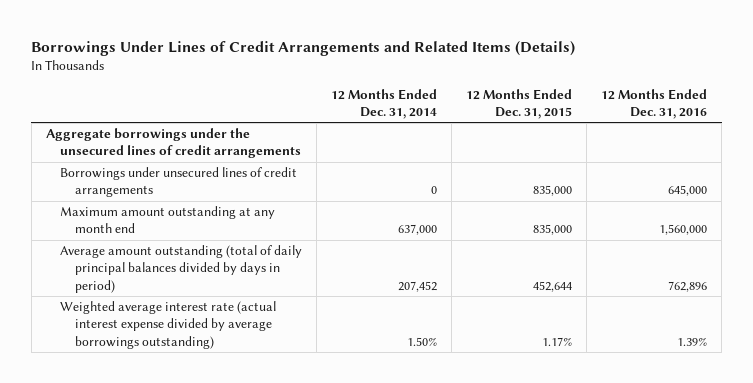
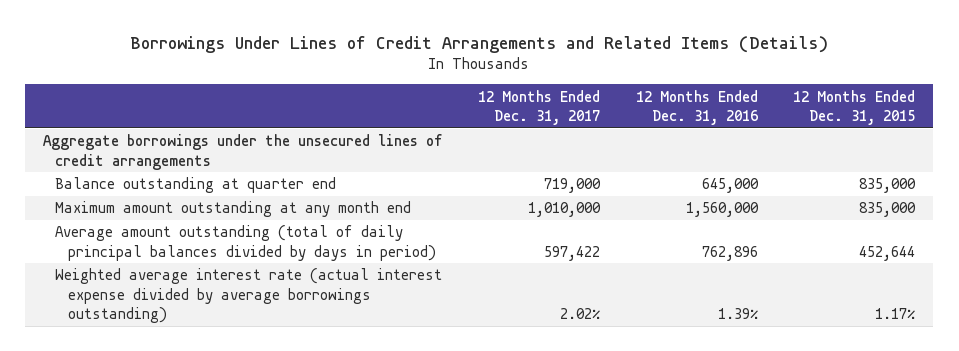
[331,88,438,119] 12 Months Ended Dec. 31, 2014 -> none
none -> [478,89,601,126] 12 Months Ended Dec. 31, 2017
[60,167,298,198] Borrowings under unsecured lines of credit arrangements -> [55,177,337,194] Balance outstanding at quarter end

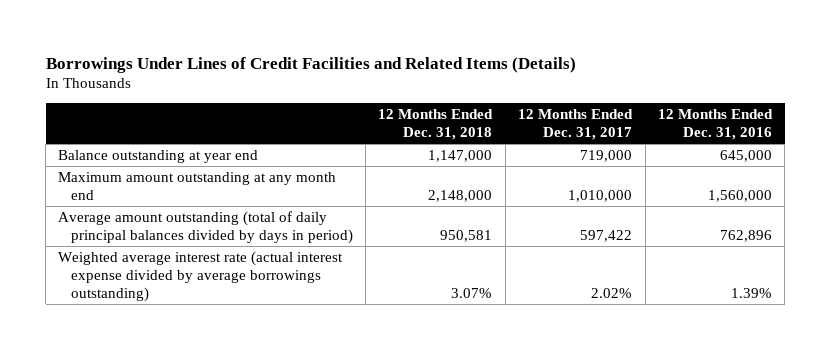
[130,35,829,53] Borrowings Under Lines of Credit Arrangements and Related Items (Details) -> [45,56,576,73] Borrowings Under Lines of Credit Facilities and Related Items (Details)
[793,89,916,126] 12 Months Ended Dec. 31, 2015 -> none
none -> [378,109,494,141] 12 Months Ended Dec. 31, 2018
[43,134,443,170] Aggregate borrowings under the unsecured lines of credit arrangements -> none
[55,177,337,194] Balance outstanding at quarter end -> [58,149,259,163] Balance outstanding at year end

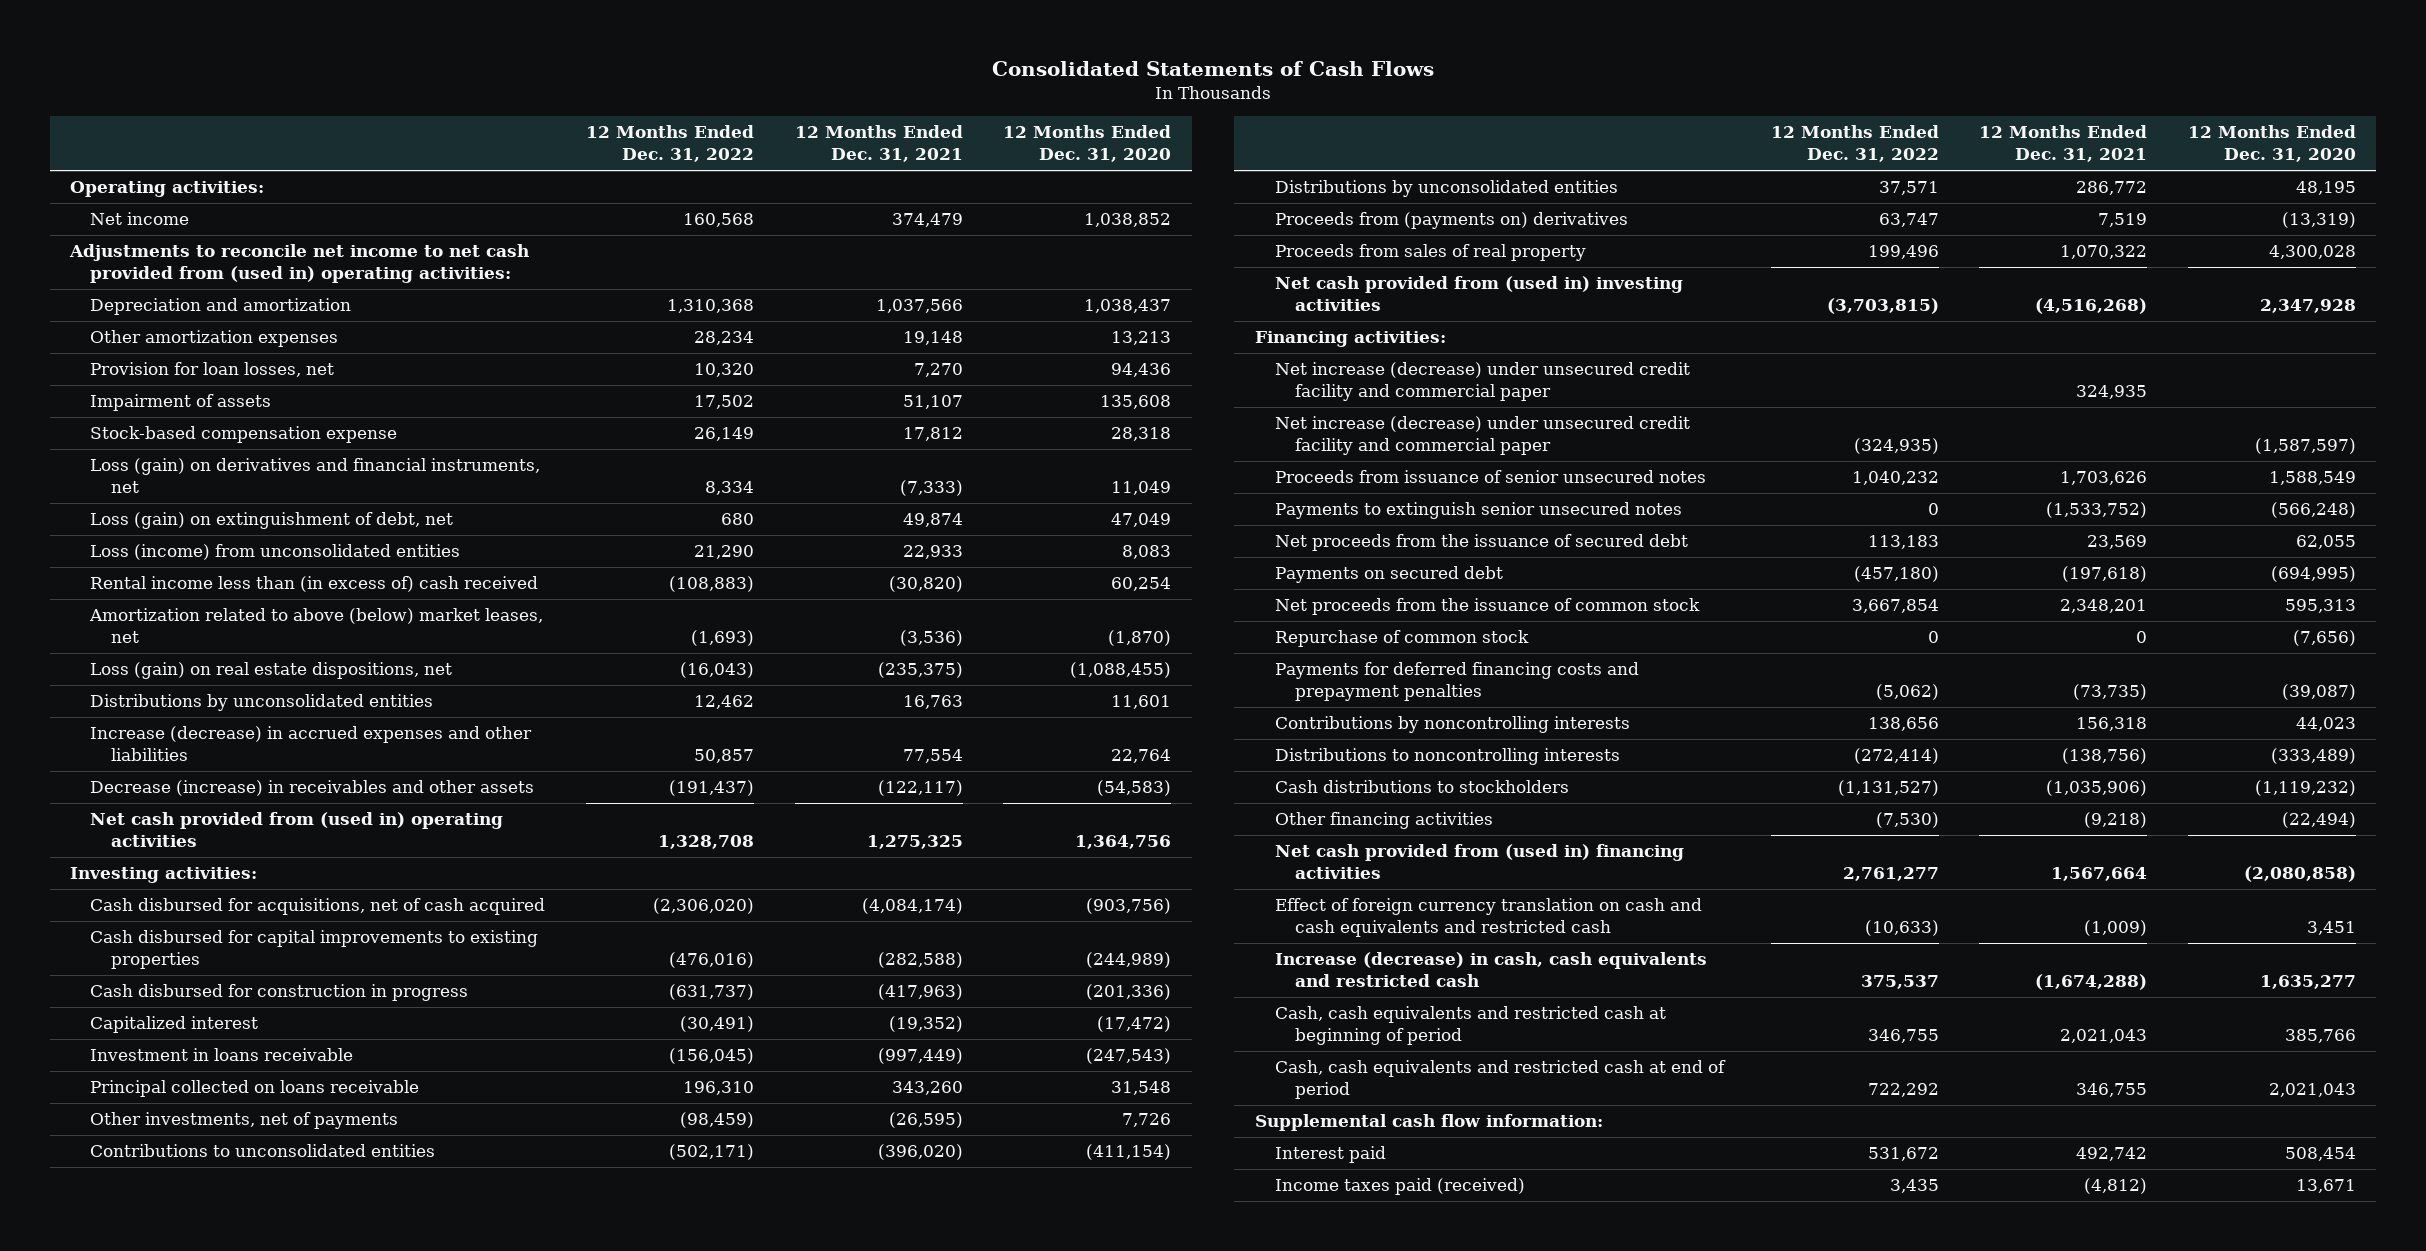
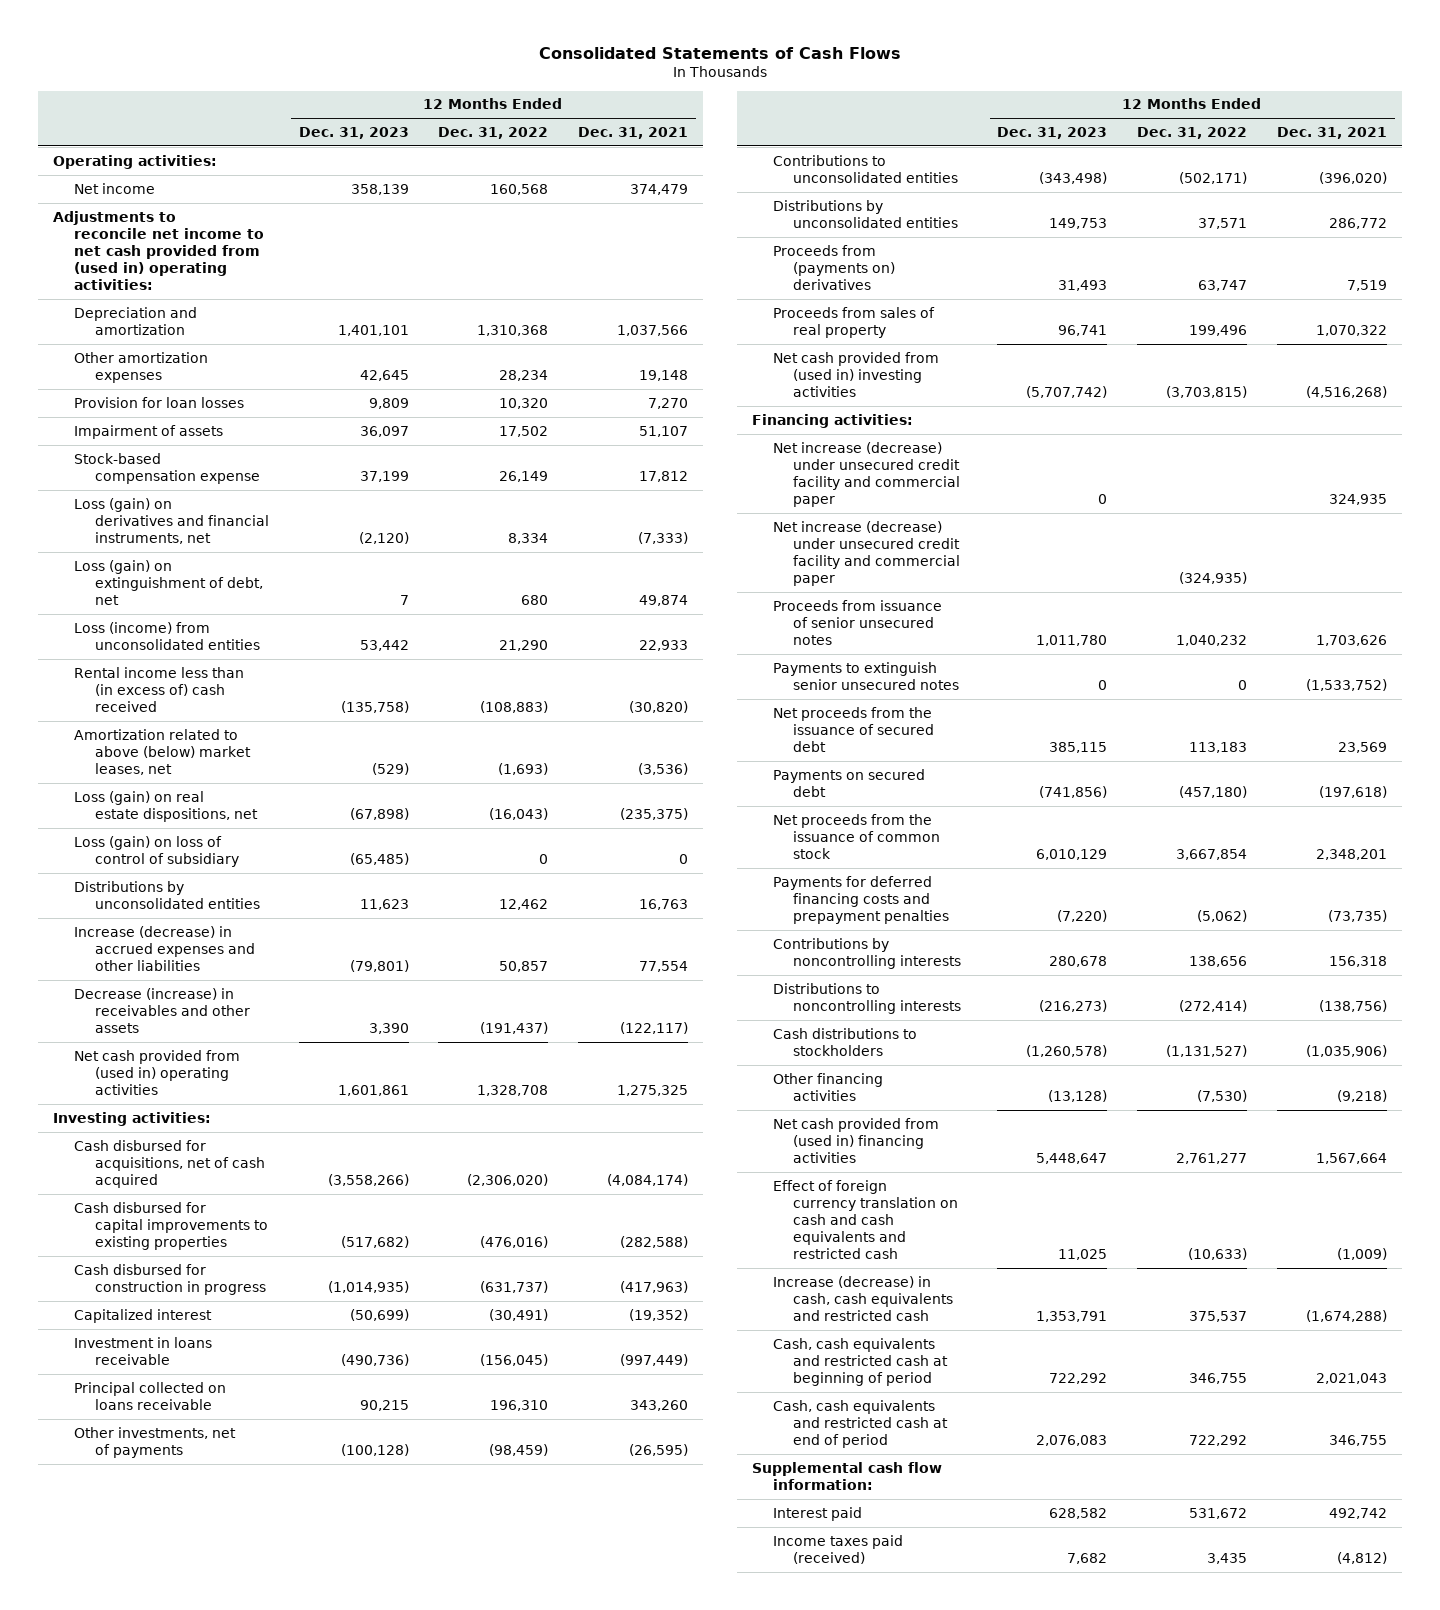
[1003,125,1172,163] 12 Months Ended Dec. 31, 2020 -> none
none -> [298,127,409,140] Dec. 31, 2023
[90,362,335,378] Provision for loan losses, net -> [73,396,244,408] Provision for loan losses
none -> [73,835,239,867] Loss (gain) on loss of control of subsidiary
[1275,630,1530,648] Repurchase of common stock -> none

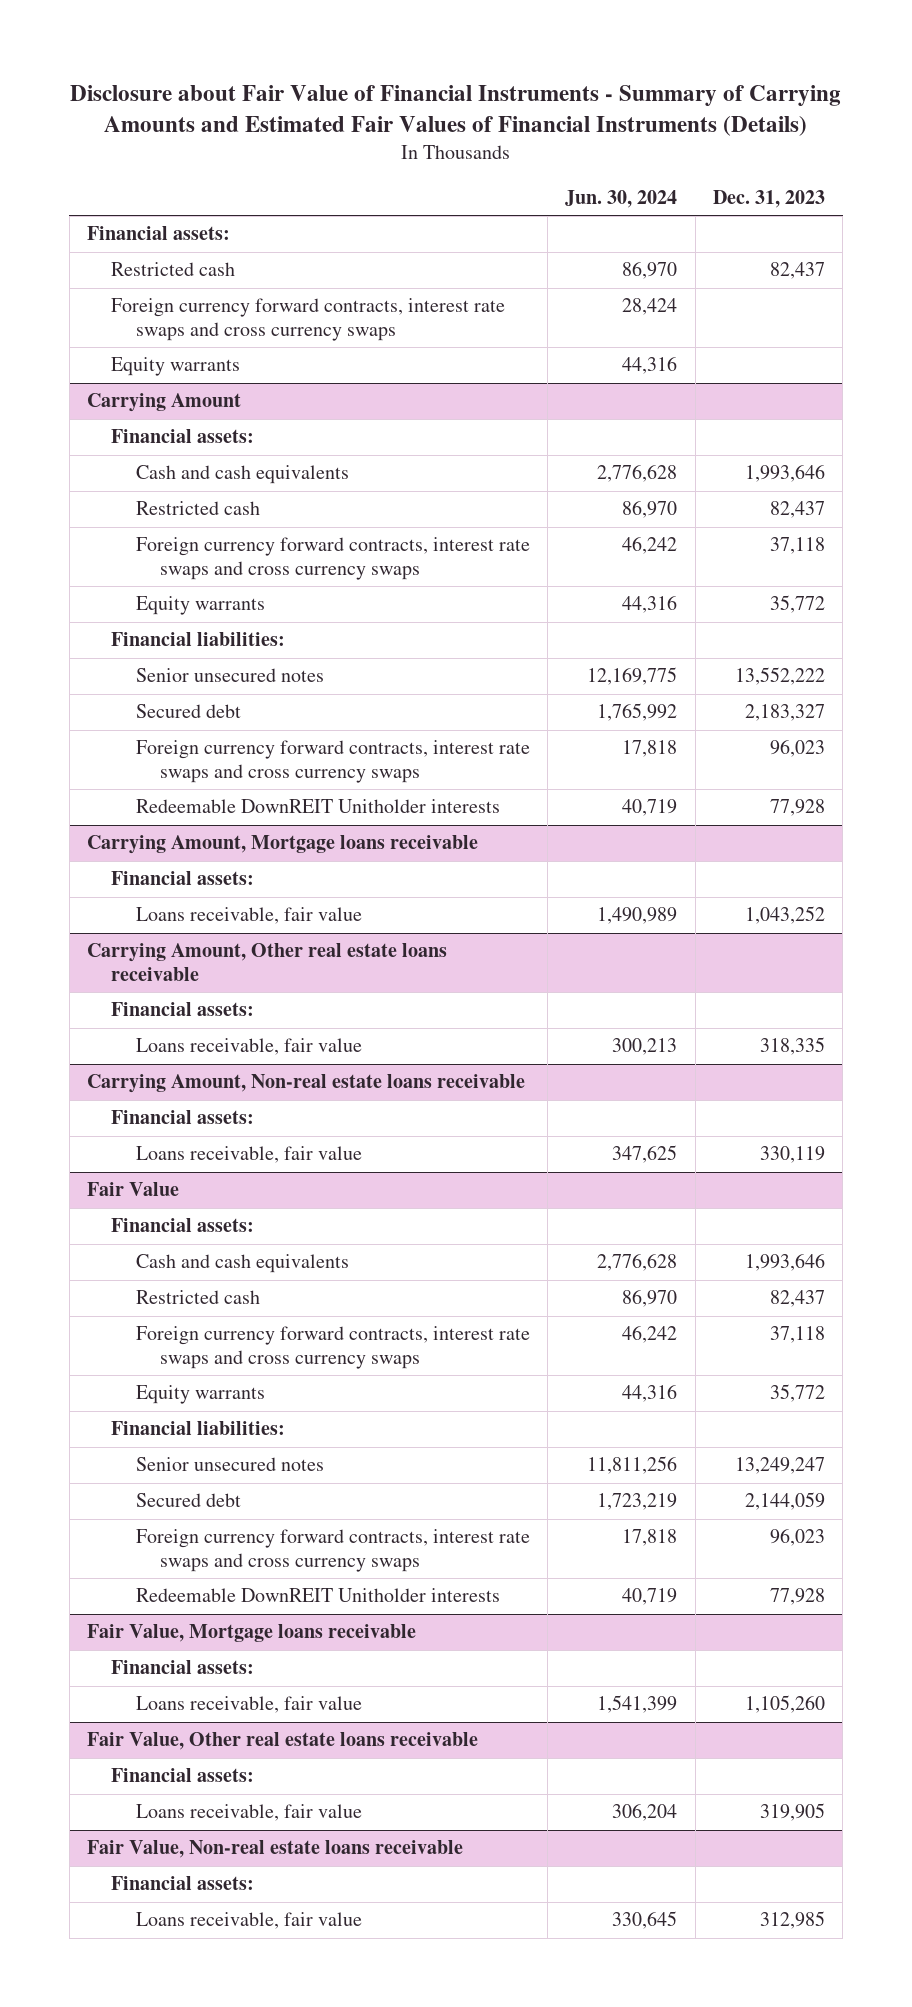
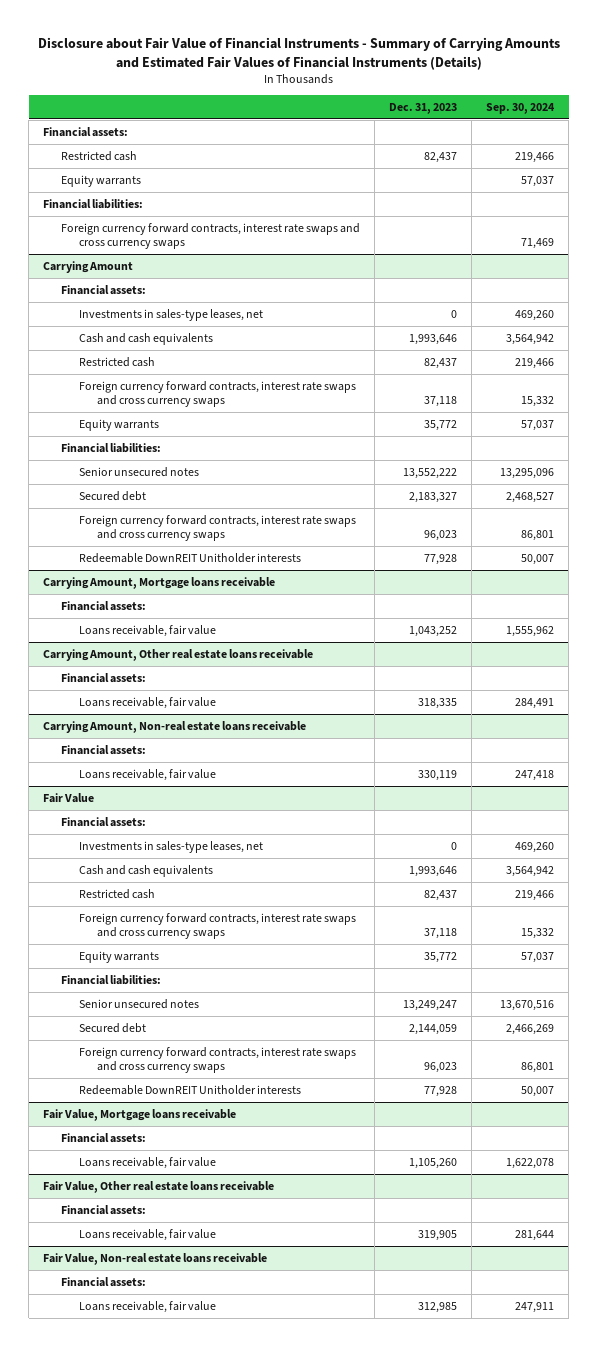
[565,189,678,208] Jun. 30, 2024 -> none
none -> [486,103,556,115] Sep. 30, 2024
none -> [43,198,144,209] Financial liabilities:
[111,298,506,342] Foreign currency forward contracts, interest rate swaps and cross currency swaps -> [61,222,361,250] Foreign currency forward contracts, interest rate swaps and cross currency swaps
none -> [78,308,263,321] Investments in sales-type leases, net
none -> [78,840,263,853] Investments in sales-type leases, net

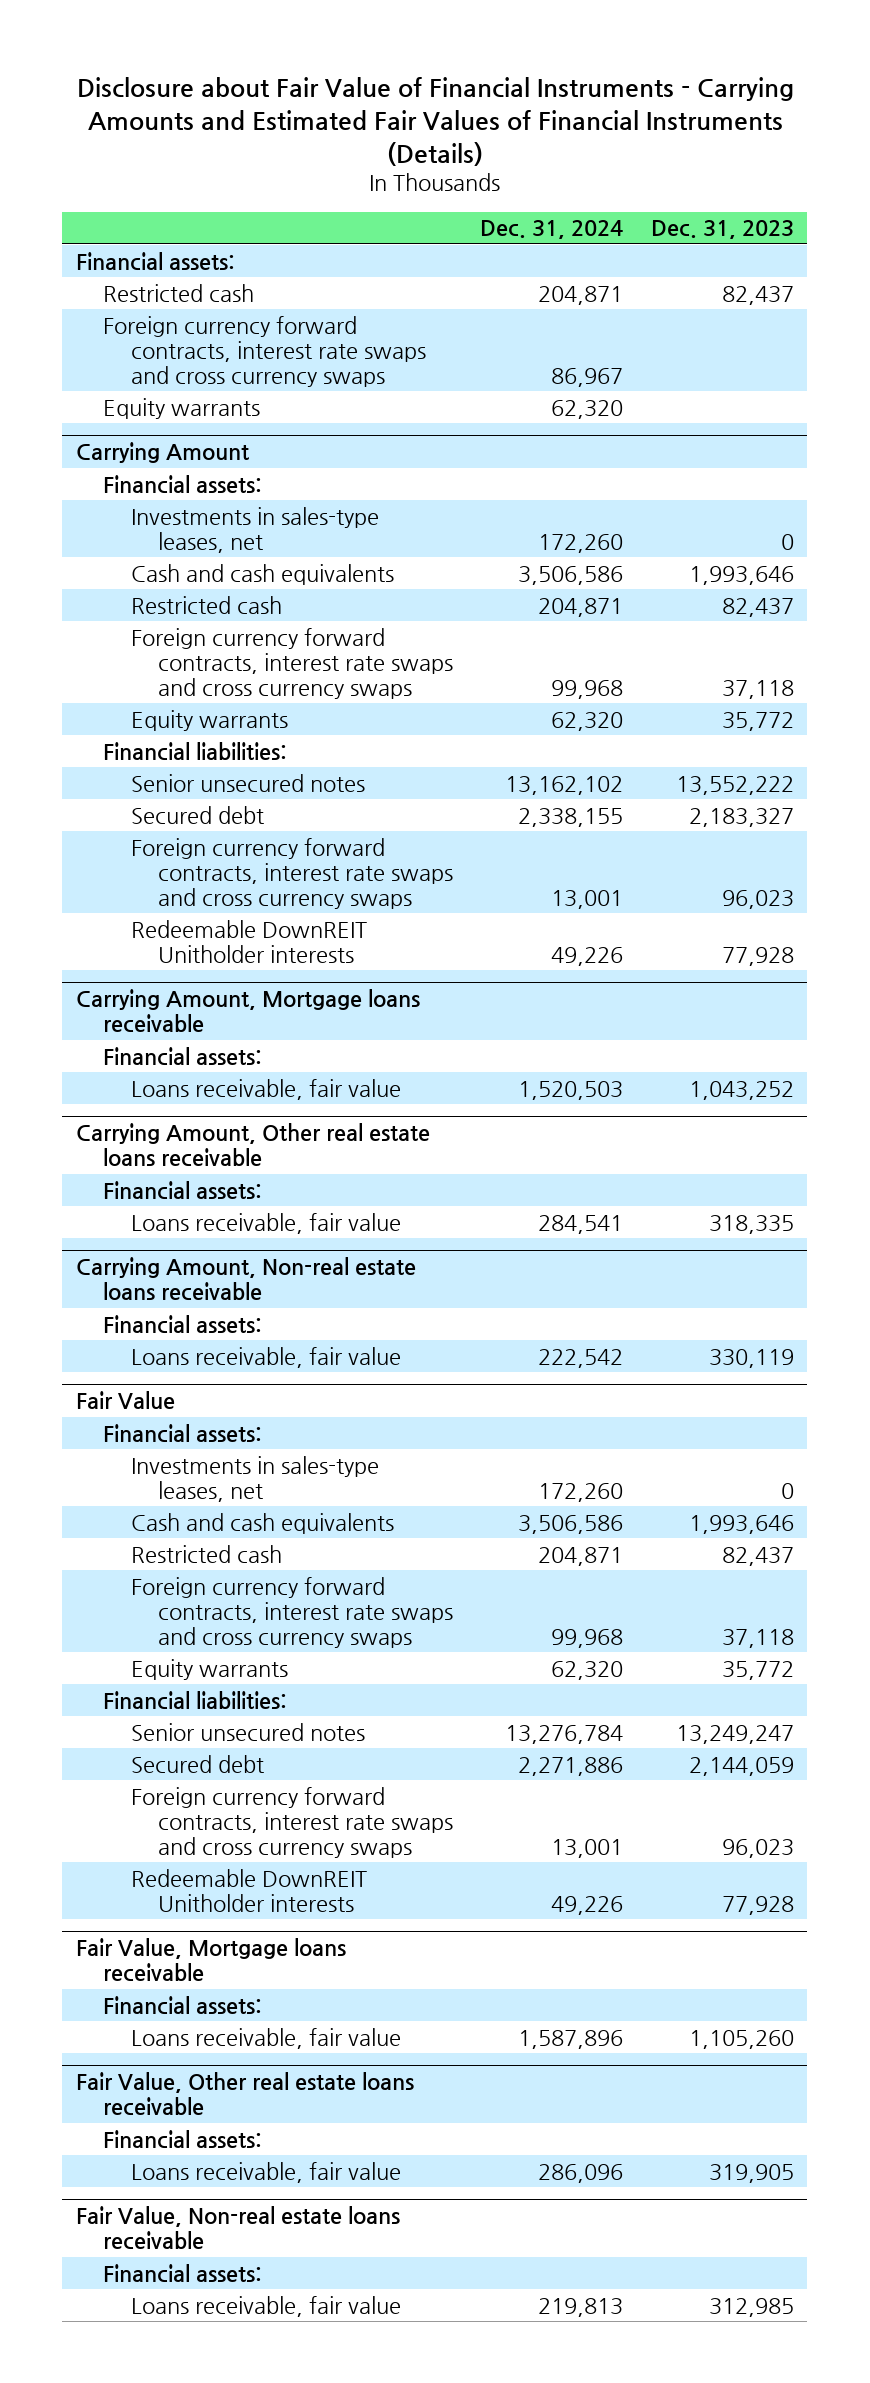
[37,36,560,70] Disclosure about Fair Value of Financial Instruments - Summary of Carrying Amounts and Estimated Fair Values of Financial Instruments (Details) -> [76,76,794,166] Disclosure about Fair Value of Financial Instruments - Carrying Amounts and Estimated Fair Values of Financial Instruments (Details)
[486,103,556,115] Sep. 30, 2024 -> none
none -> [480,220,624,240] Dec. 31, 2024
[43,198,144,209] Financial liabilities: -> none
[61,174,142,187] Equity warrants -> [103,397,261,419] Equity warrants

